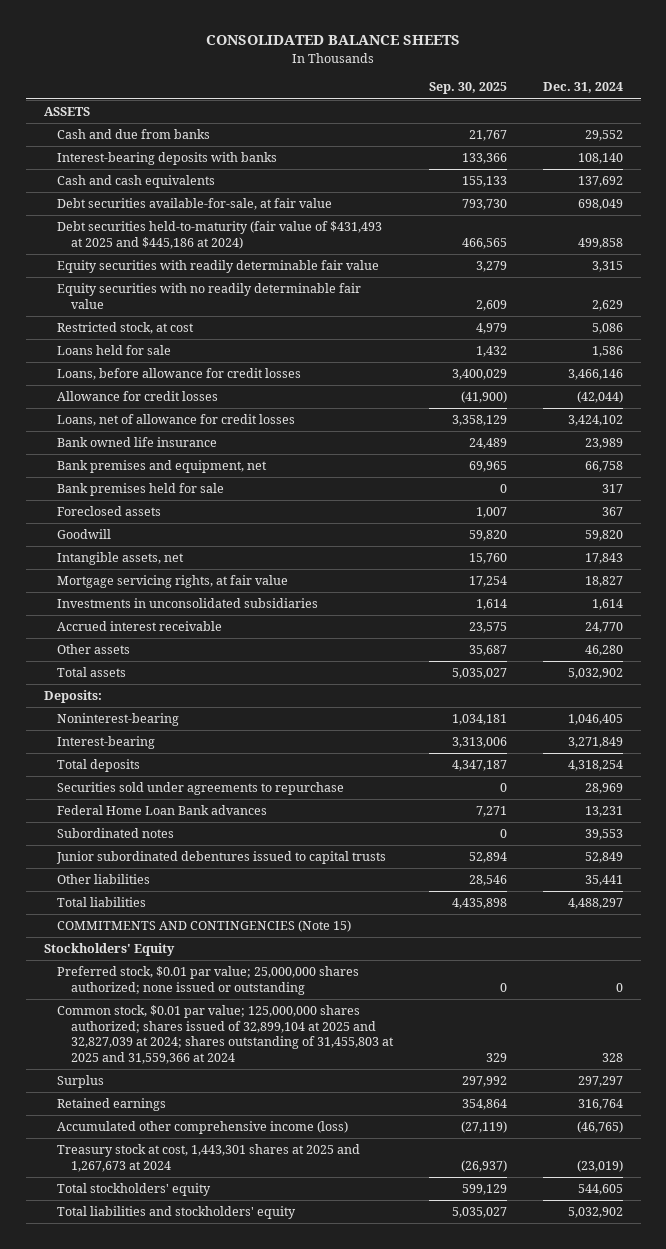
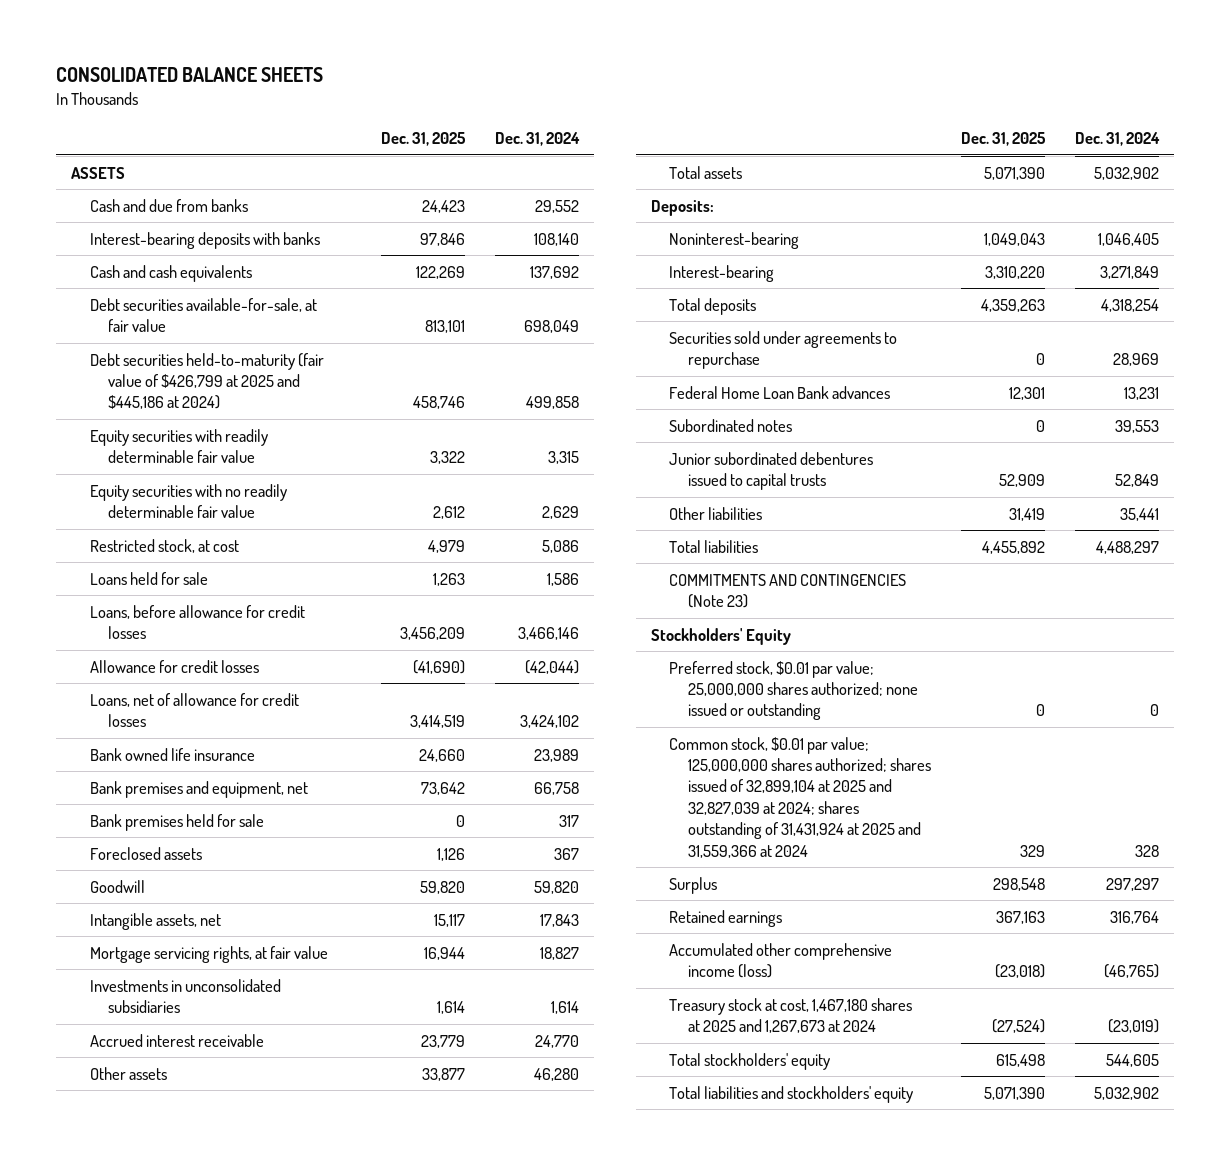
[428,82,507,95] Sep. 30, 2025 -> none
none -> [381,132,467,147] Dec. 31, 2025
[57,221,383,249] Debt securities held-to-maturity (fair value of $431,493 at 2025 and $445,186 at 2024) -> [89,352,324,410] Debt securities held-to-maturity (fair value of $426,799 at 2025 and $445,186 at 2024)
[57,920,352,933] COMMITMENTS AND CONTINGENCIES (Note 15) -> [669,573,907,609] COMMITMENTS AND CONTINGENCIES (Note 23)
[57,1005,394,1065] Common stock, $0.01 par value; 125,000,000 shares authorized; shares issued of 32,899,104 at 2025 and 32,827,039 at 2024; shares outstanding of 31,455,803 at 2025 and 31,559,366 at 2024 -> [669,736,931,858] Common stock, $0.01 par value; 125,000,000 shares authorized; shares issued of 32,899,104 at 2025 and 32,827,039 at 2024; shares outstanding of 31,431,924 at 2025 and 31,559,366 at 2024
[57,1144,361,1172] Treasury stock at cost, 1,443,301 shares at 2025 and 1,267,673 at 2024 -> [669,997,913,1034] Treasury stock at cost, 1,467,180 shares at 2025 and 1,267,673 at 2024

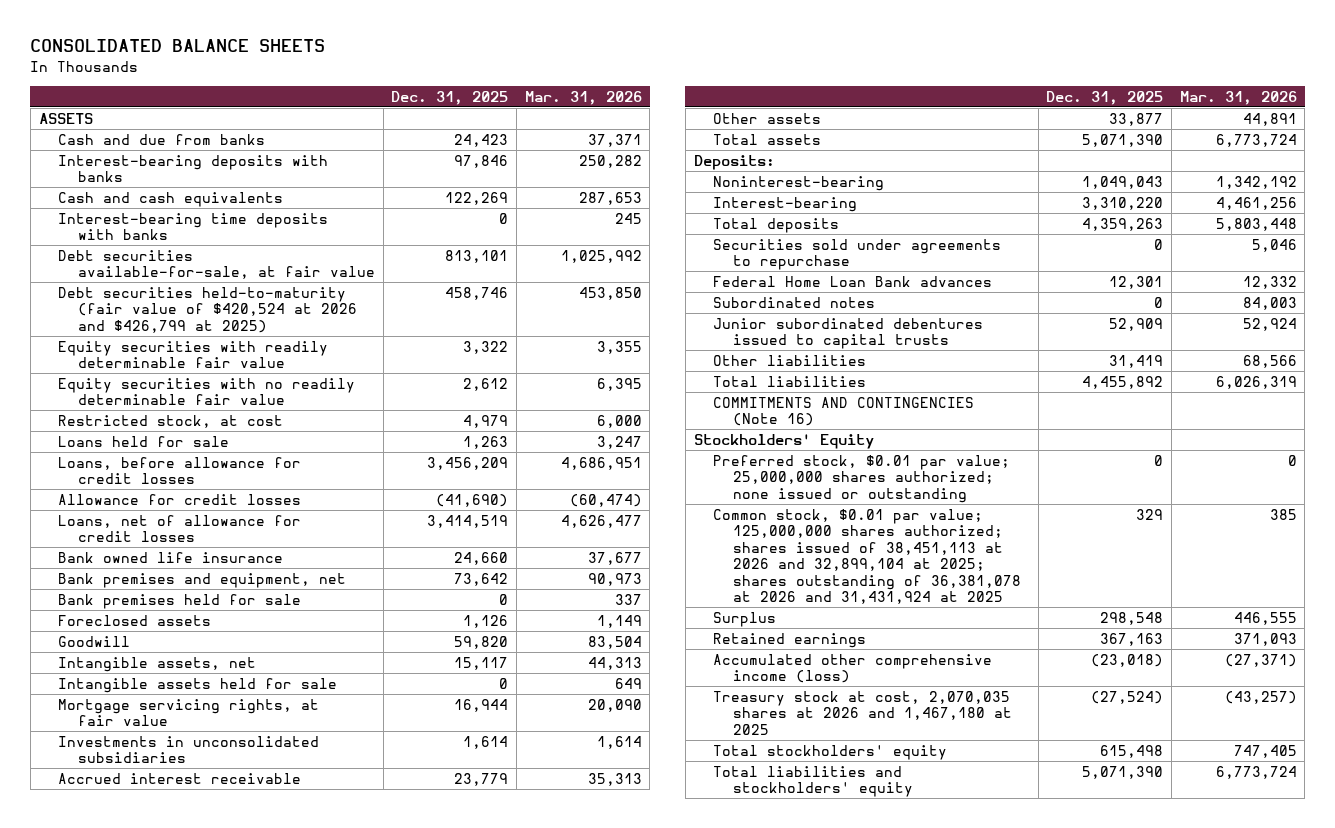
[495,132,581,147] Dec. 31, 2024 -> none
none -> [524,90,642,105] Mar. 31, 2026
none -> [58,212,329,241] Interest-bearing time deposits with banks
[89,352,324,410] Debt securities held-to-maturity (fair value of $426,799 at 2025 and $445,186 at 2024) -> [58,286,357,333] Debt securities held-to-maturity (fair value of $420,524 at 2026 and $426,799 at 2025)
none -> [58,677,338,693] Intangible assets held for sale
[669,573,907,609] COMMITMENTS AND CONTINGENCIES (Note 23) -> [713,396,975,427] COMMITMENTS AND CONTINGENCIES (Note 16)
[669,736,931,858] Common stock, $0.01 par value; 125,000,000 shares authorized; shares issued of 32,899,104 at 2025 and 32,827,039 at 2024; shares outstanding of 31,431,924 at 2025 and 31,559,366 at 2024 -> [713,508,1021,605] Common stock, $0.01 par value; 125,000,000 shares authorized; shares issued of 38,451,113 at 2026 and 32,899,104 at 2025; shares outstanding of 36,381,078 at 2026 and 31,431,924 at 2025
[669,997,913,1034] Treasury stock at cost, 1,467,180 shares at 2025 and 1,267,673 at 2024 -> [713,690,1012,735] Treasury stock at cost, 2,070,035 shares at 2026 and 1,467,180 at 2025

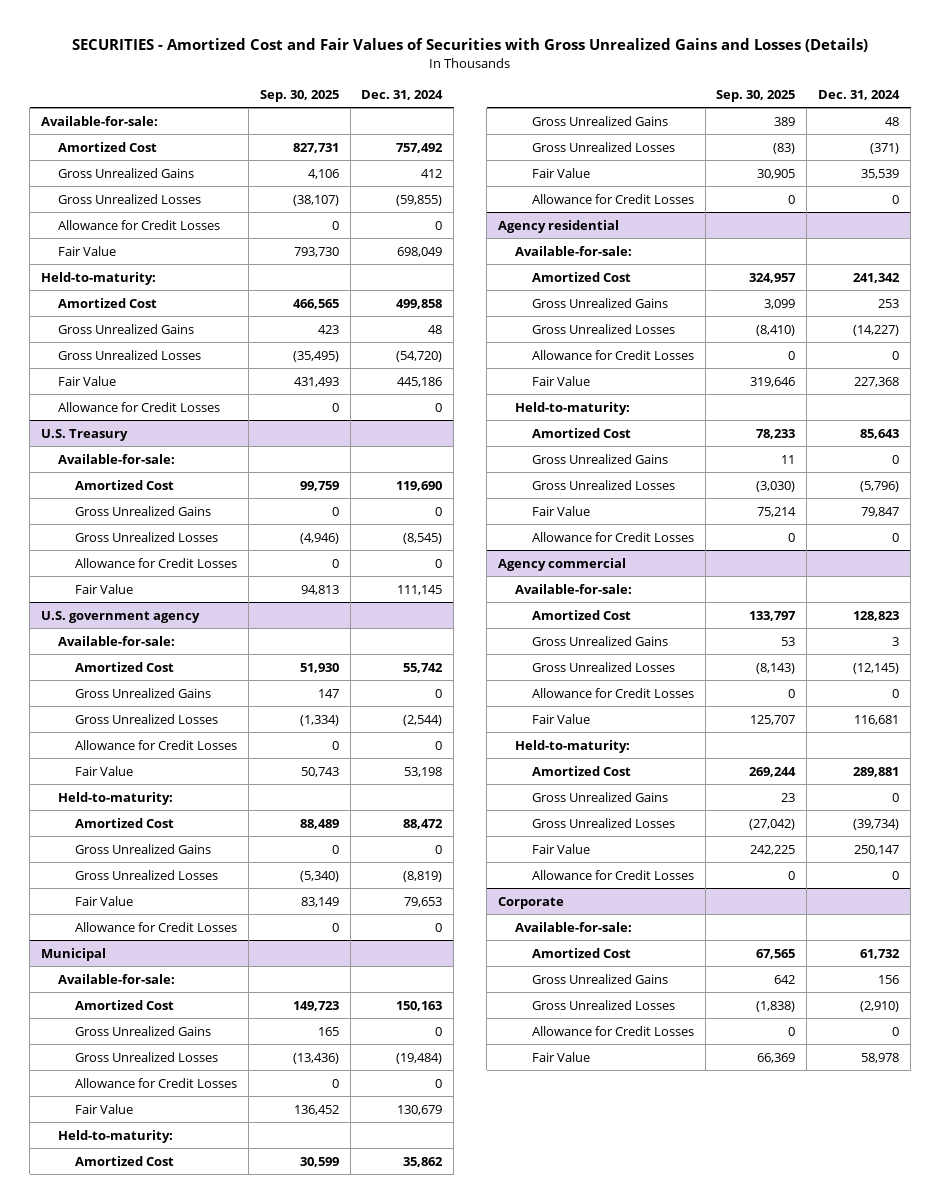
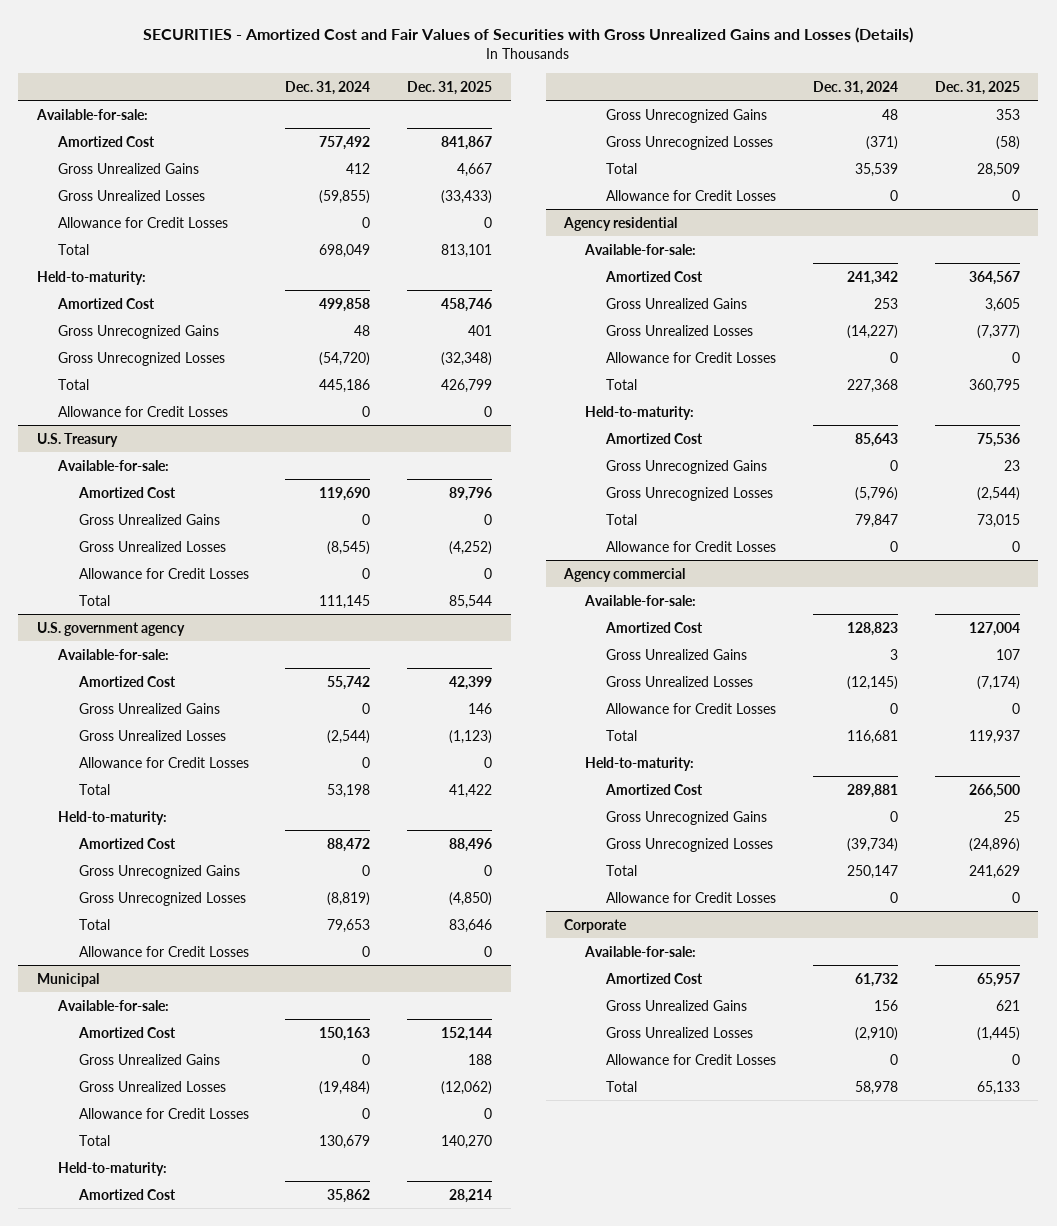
[259,89,339,102] Sep. 30, 2025 -> none
none -> [407,80,493,95] Dec. 31, 2025
[58,245,117,256] Fair Value -> [57,243,89,255] Total
[58,323,195,334] Gross Unrealized Gains -> [57,324,219,339] Gross Unrecognized Gains
[58,349,202,360] Gross Unrealized Losses -> [57,351,225,366] Gross Unrecognized Losses
[58,375,117,386] Fair Value -> [57,378,89,390] Total
[75,583,134,594] Fair Value -> [78,594,110,606] Total
[75,765,134,776] Fair Value -> [78,783,110,795] Total
[75,843,212,854] Gross Unrealized Gains -> [78,864,240,879] Gross Unrecognized Gains
[75,869,219,880] Gross Unrealized Losses -> [78,891,246,906] Gross Unrecognized Losses
[75,895,134,906] Fair Value -> [78,918,110,930] Total
[75,1103,134,1114] Fair Value -> [78,1134,110,1146] Total
[531,115,668,126] Gross Unrealized Gains -> [606,108,768,123] Gross Unrecognized Gains
[531,141,675,152] Gross Unrealized Losses -> [606,135,774,150] Gross Unrecognized Losses
[531,167,590,178] Fair Value -> [606,162,638,174] Total
[531,375,590,386] Fair Value -> [606,378,638,390] Total
[531,453,668,464] Gross Unrealized Gains -> [606,459,768,474] Gross Unrecognized Gains
[531,479,675,490] Gross Unrealized Losses -> [606,486,774,501] Gross Unrecognized Losses
[531,505,590,516] Fair Value -> [606,513,638,525] Total
[531,713,590,724] Fair Value -> [606,729,638,741] Total
[531,791,668,802] Gross Unrealized Gains -> [606,810,768,825] Gross Unrecognized Gains
[531,817,675,828] Gross Unrealized Losses -> [606,837,774,852] Gross Unrecognized Losses
[531,843,590,854] Fair Value -> [606,864,638,876] Total
[531,1051,590,1062] Fair Value -> [606,1080,638,1092] Total

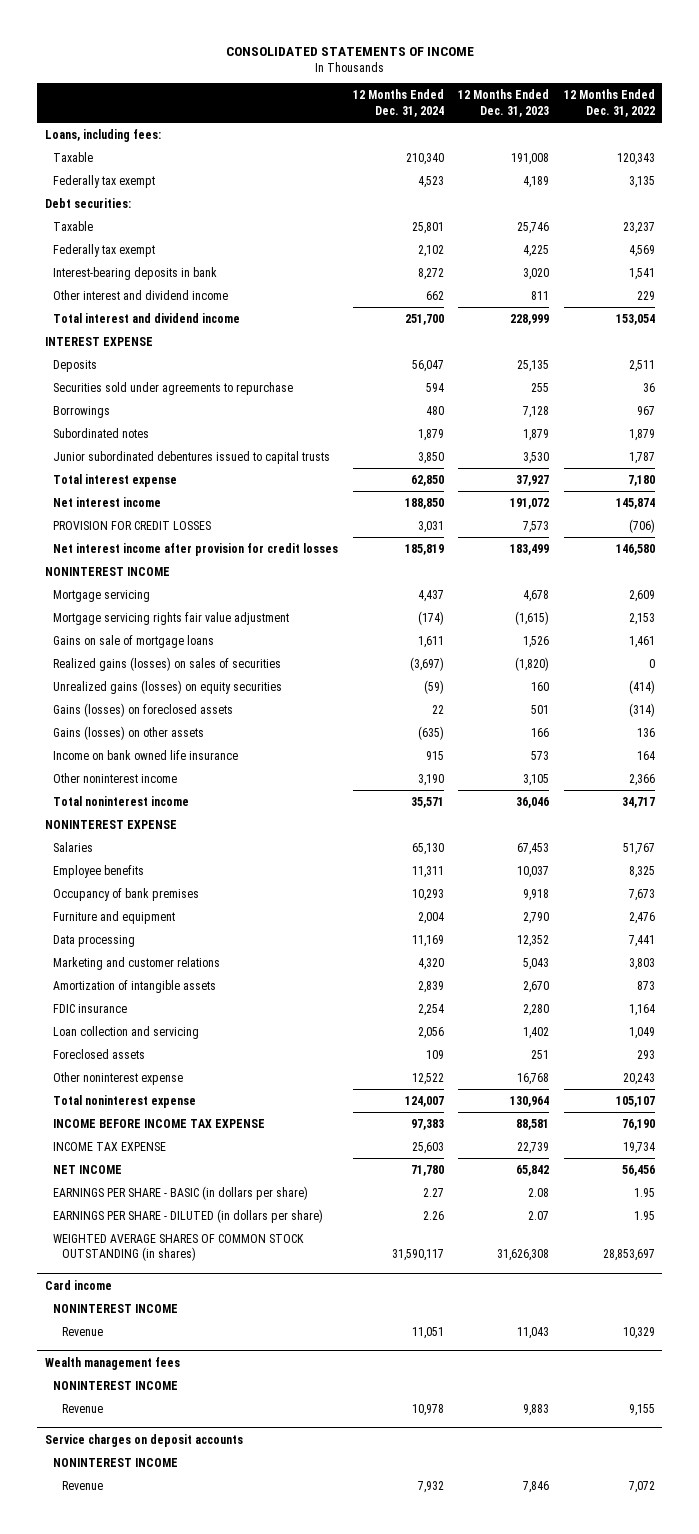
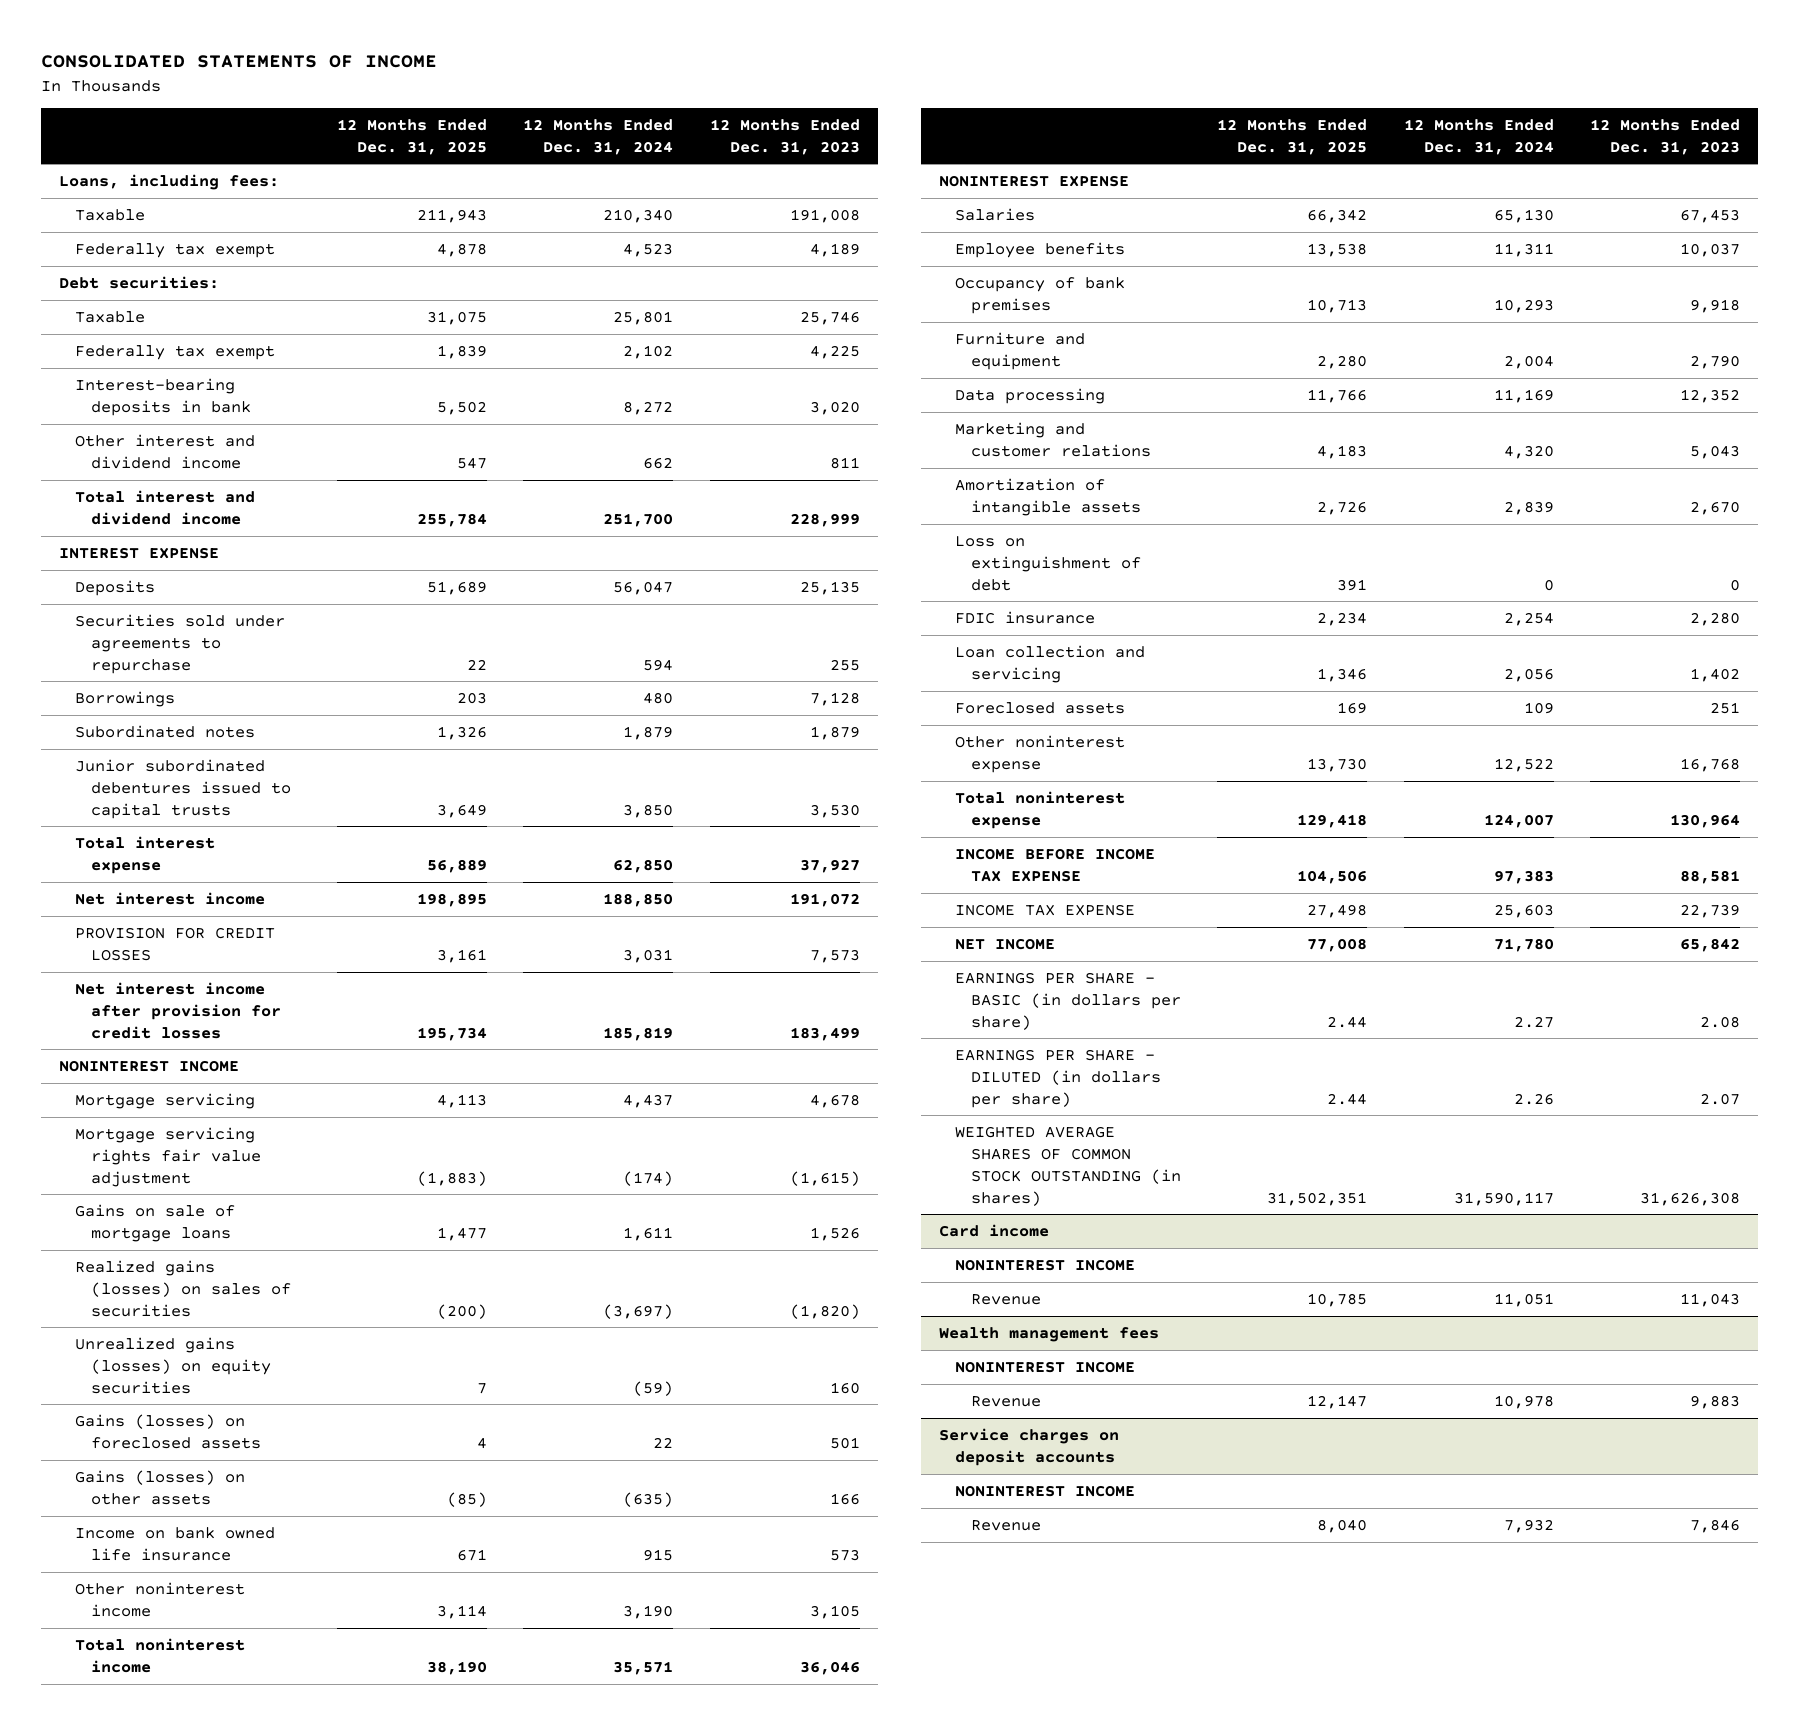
[563,89,655,117] 12 Months Ended Dec. 31, 2022 -> none
none -> [337,118,488,155] 12 Months Ended Dec. 31, 2025
none -> [955,535,1142,591] Loss on extinguishment of debt

